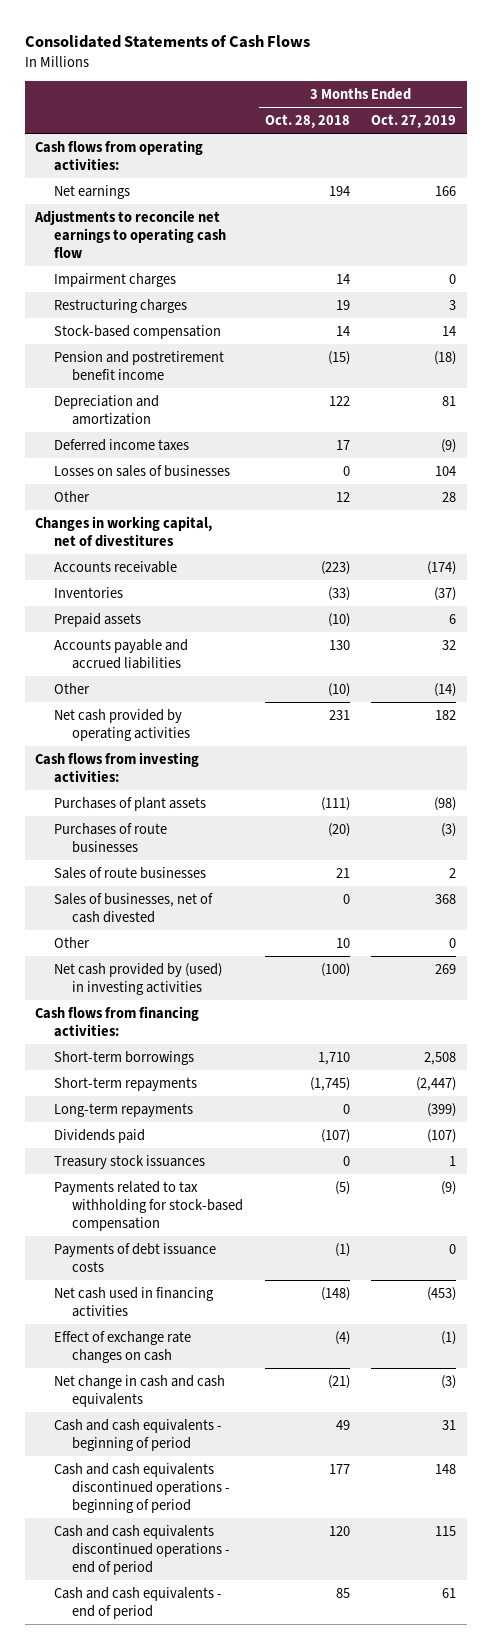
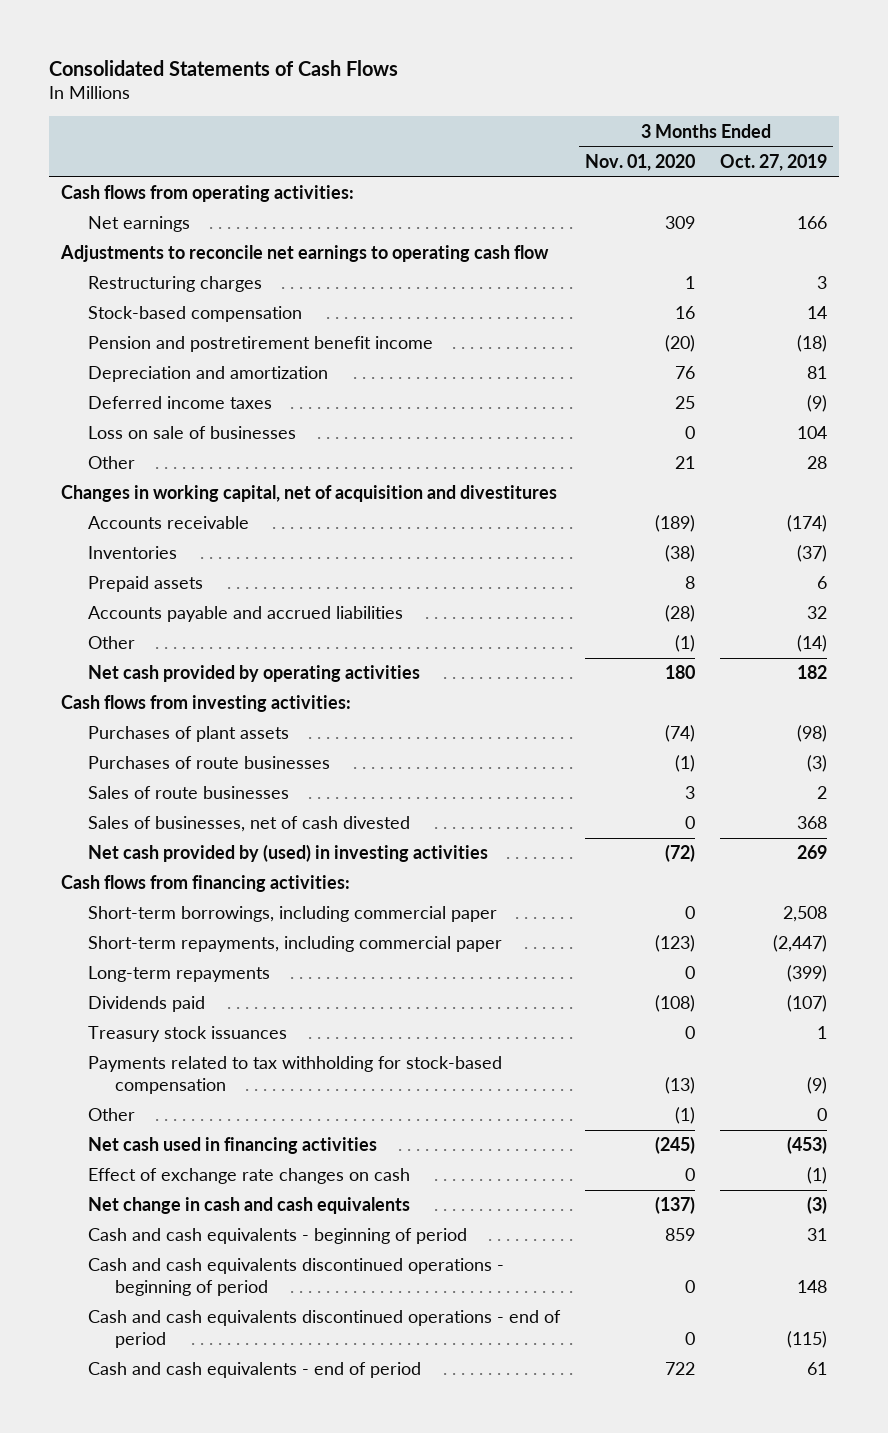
[264,114,350,129] Oct. 28, 2018 -> none
none -> [585,153,696,171] Nov. 01, 2020
[53,272,176,287] Impairment charges -> none
[53,464,230,477] Losses on sales of businesses -> [88,426,297,440] Loss on sale of businesses
[35,515,213,548] Changes in working capital, net of divestitures -> [60,485,557,503] Changes in working capital, net of acquisition and divestitures
[53,1050,194,1065] Short-term borrowings -> [88,906,498,923] Short-term borrowings, including commercial paper
[53,1076,197,1091] Short-term repayments -> [88,936,503,953] Short-term repayments, including commercial paper
[53,1242,216,1273] Payments of debt issuance costs -> none
[53,936,90,948] Other -> [88,1108,136,1122] Other
[435,1525,457,1536] 115 -> [786,1331,827,1349] (115)

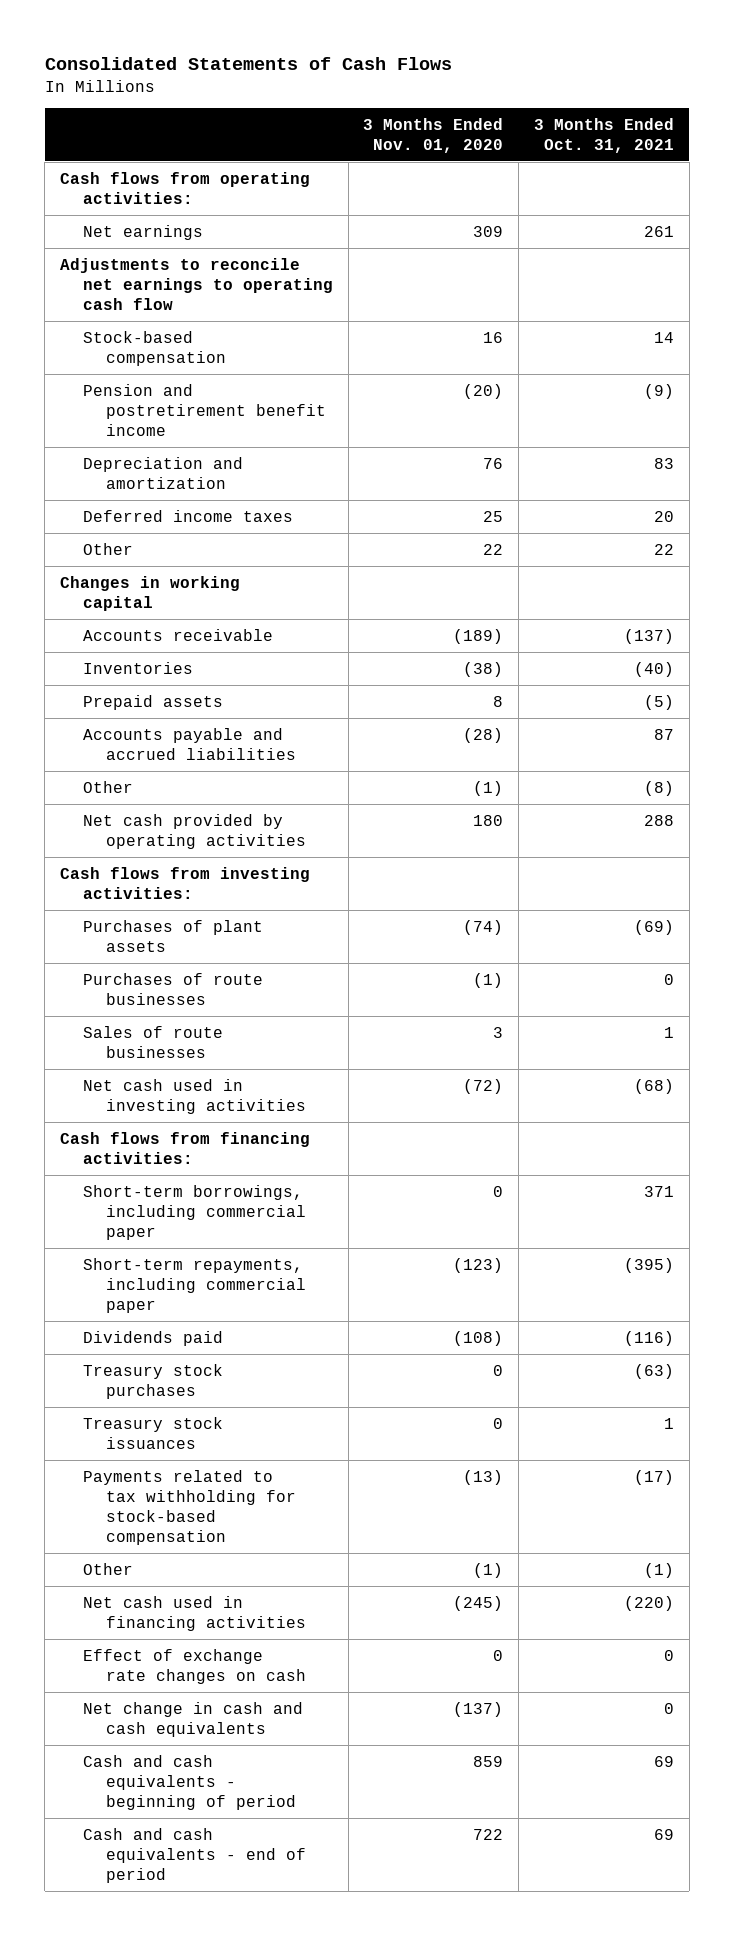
[719,153,827,171] Oct. 27, 2019 -> none
none -> [533,117,674,153] 3 Months Ended Oct. 31, 2021
[88,276,263,293] Restructuring charges -> none
[88,426,297,440] Loss on sale of businesses -> none
[675,456,696,470] 21 -> [483,543,504,555] 22
[60,485,557,503] Changes in working capital, net of acquisition and divestitures -> [60,575,241,611] Changes in working capital
[88,816,411,833] Sales of businesses, net of cash divested -> none
[88,844,489,863] Net cash provided by (used) in investing activities -> [83,1078,307,1114] Net cash used in investing activities
[88,966,271,983] Long-term repayments -> none
none -> [83,1363,224,1399] Treasury stock purchases
[88,1258,505,1297] Cash and cash equivalents discontinued operations - beginning of period -> none
[88,1310,562,1349] Cash and cash equivalents discontinued operations - end of period -> none

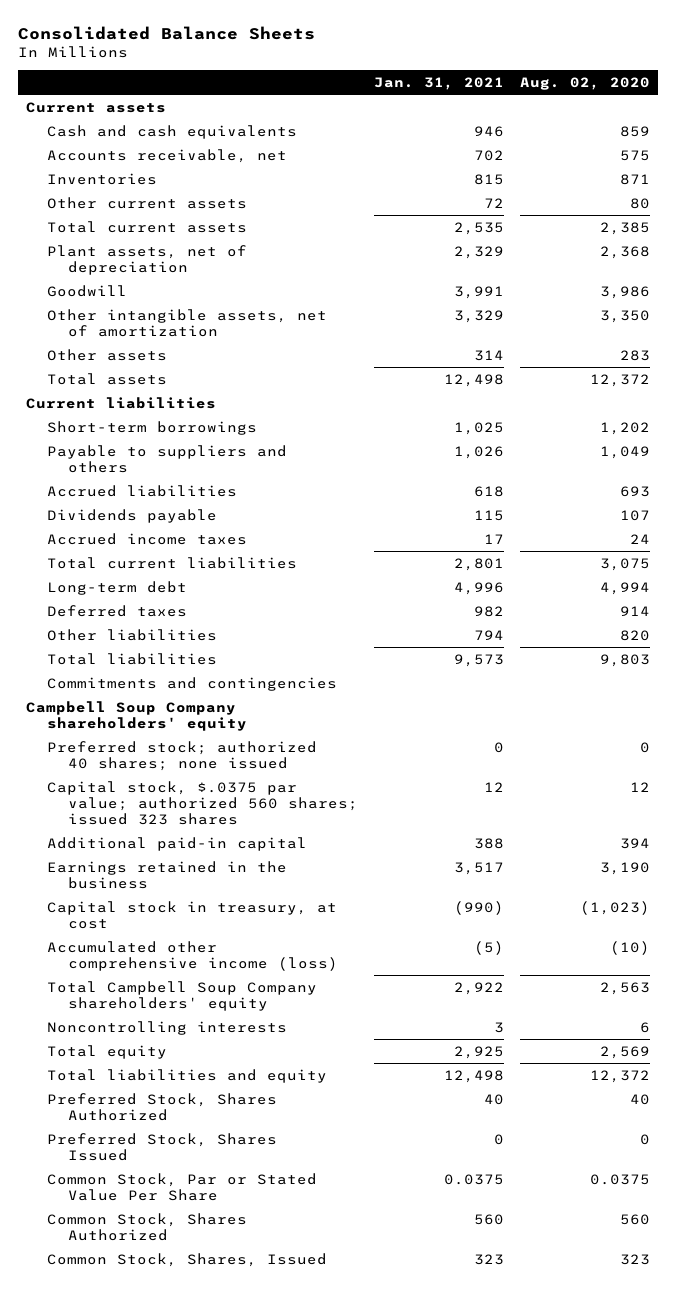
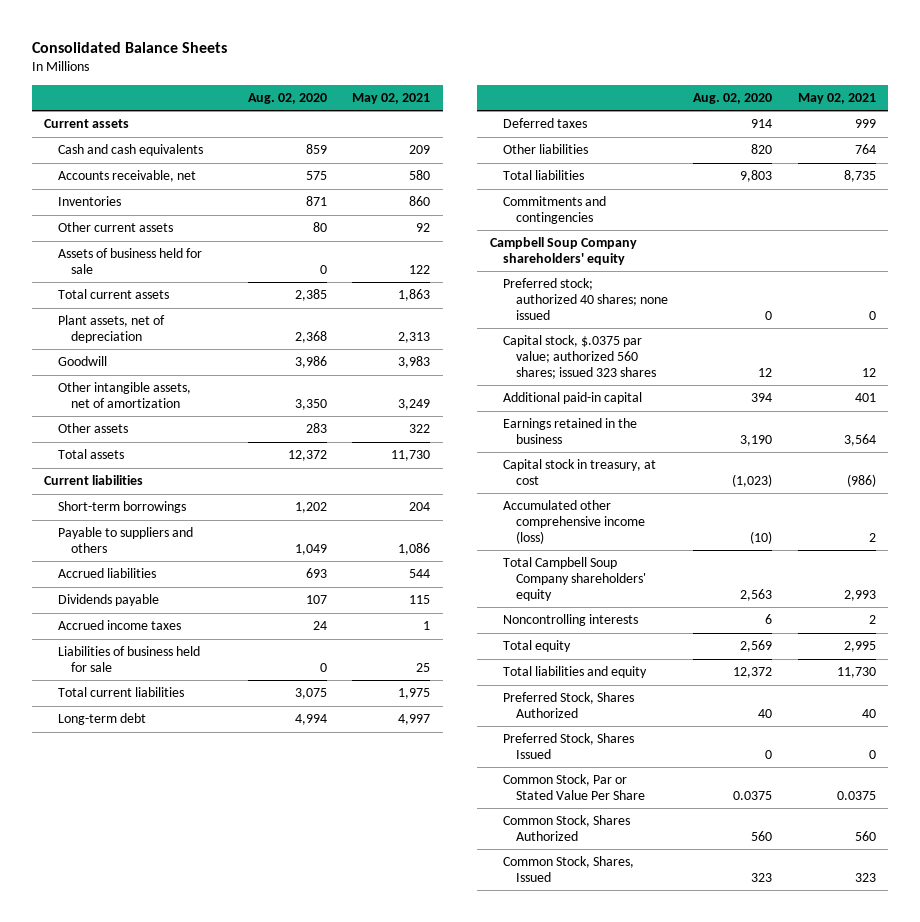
[373,77,504,91] Jan. 31, 2021 -> none
none -> [352,92,431,104] May 02, 2021
none -> [57,248,202,274] Assets of business held for sale
none -> [57,646,200,672] Liabilities of business held for sale

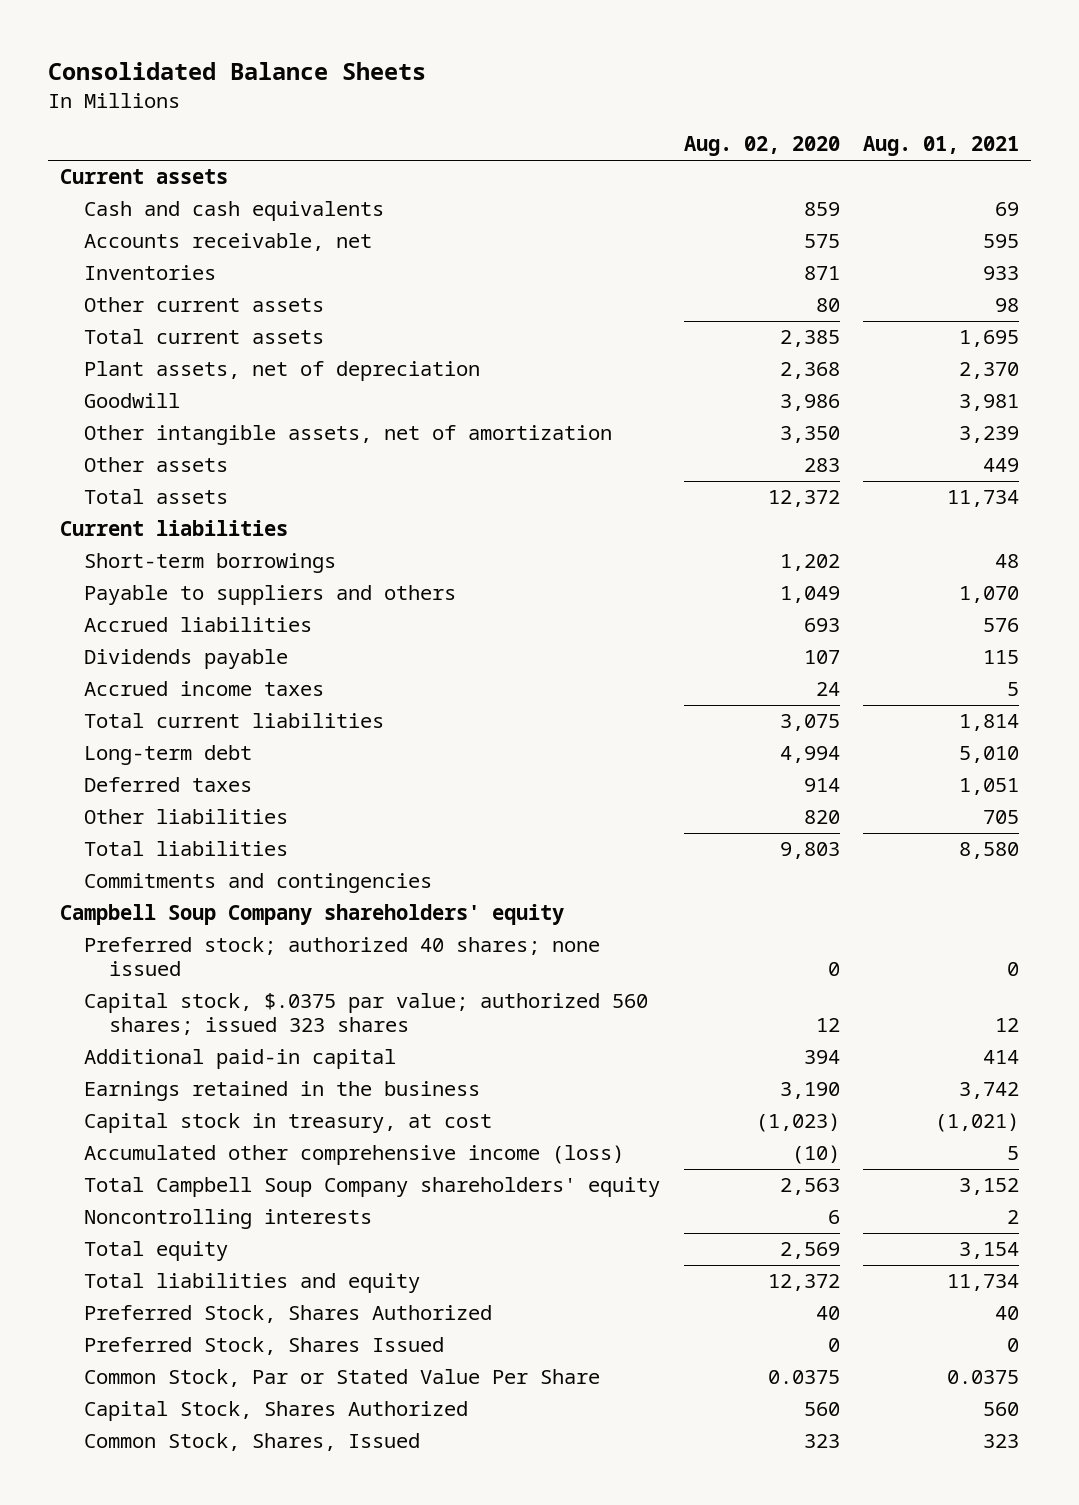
[352,92,431,104] May 02, 2021 -> none
none -> [863,136,1020,157] Aug. 01, 2021
[57,248,202,274] Assets of business held for sale -> none
[57,646,200,672] Liabilities of business held for sale -> none
[502,815,630,841] Common Stock, Shares Authorized -> [84,1401,469,1422] Capital Stock, Shares Authorized

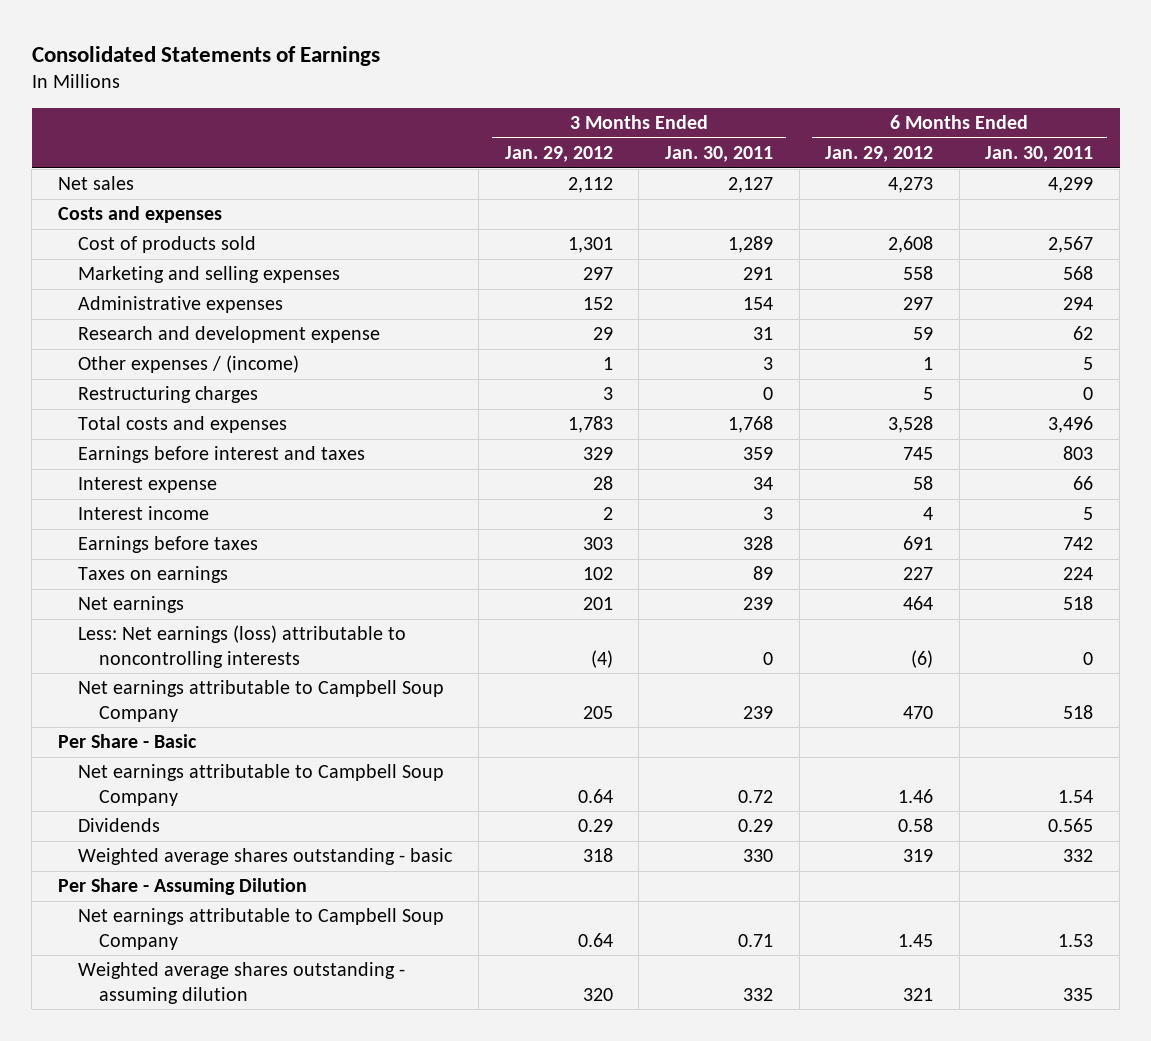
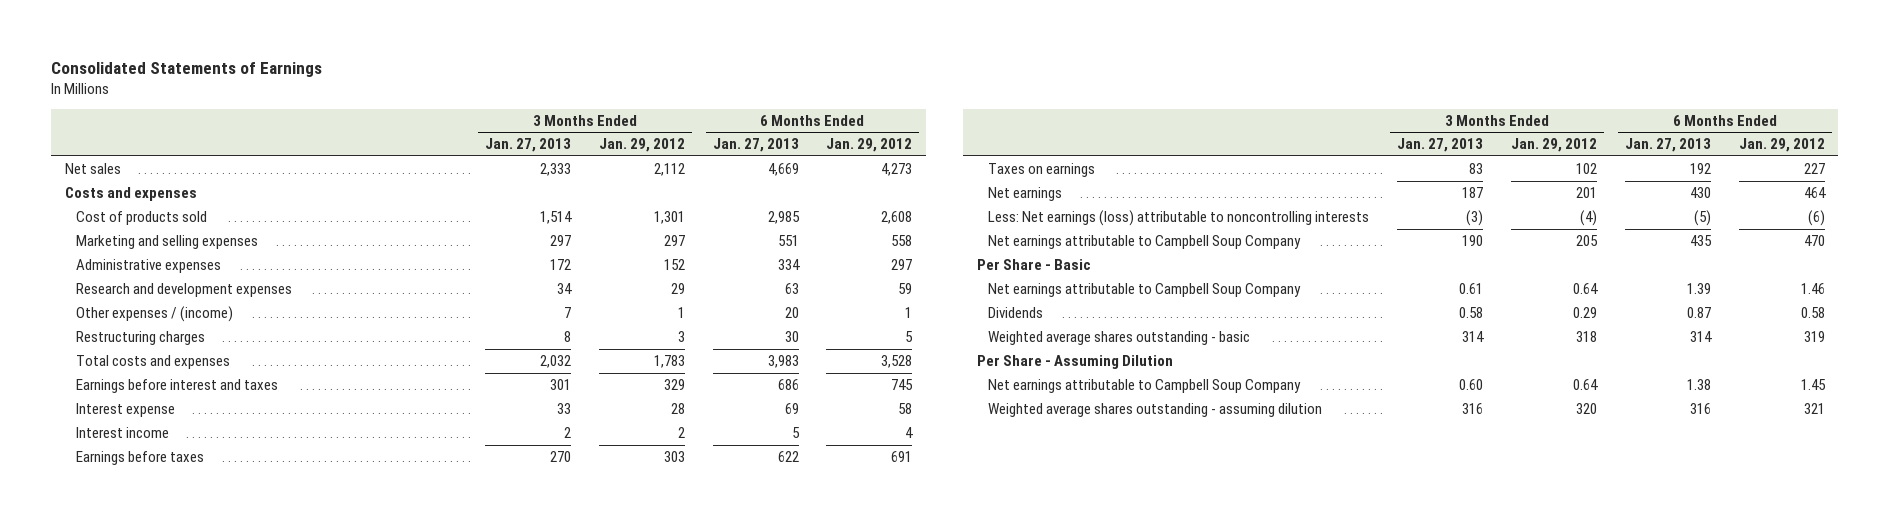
[664,145,773,162] Jan. 30, 2011 -> none
[985,145,1094,162] Jan. 30, 2011 -> none
none -> [484,138,571,153] Jan. 27, 2013
none -> [712,138,799,153] Jan. 27, 2013
[78,326,381,344] Research and development expense -> [76,283,293,298] Research and development expenses

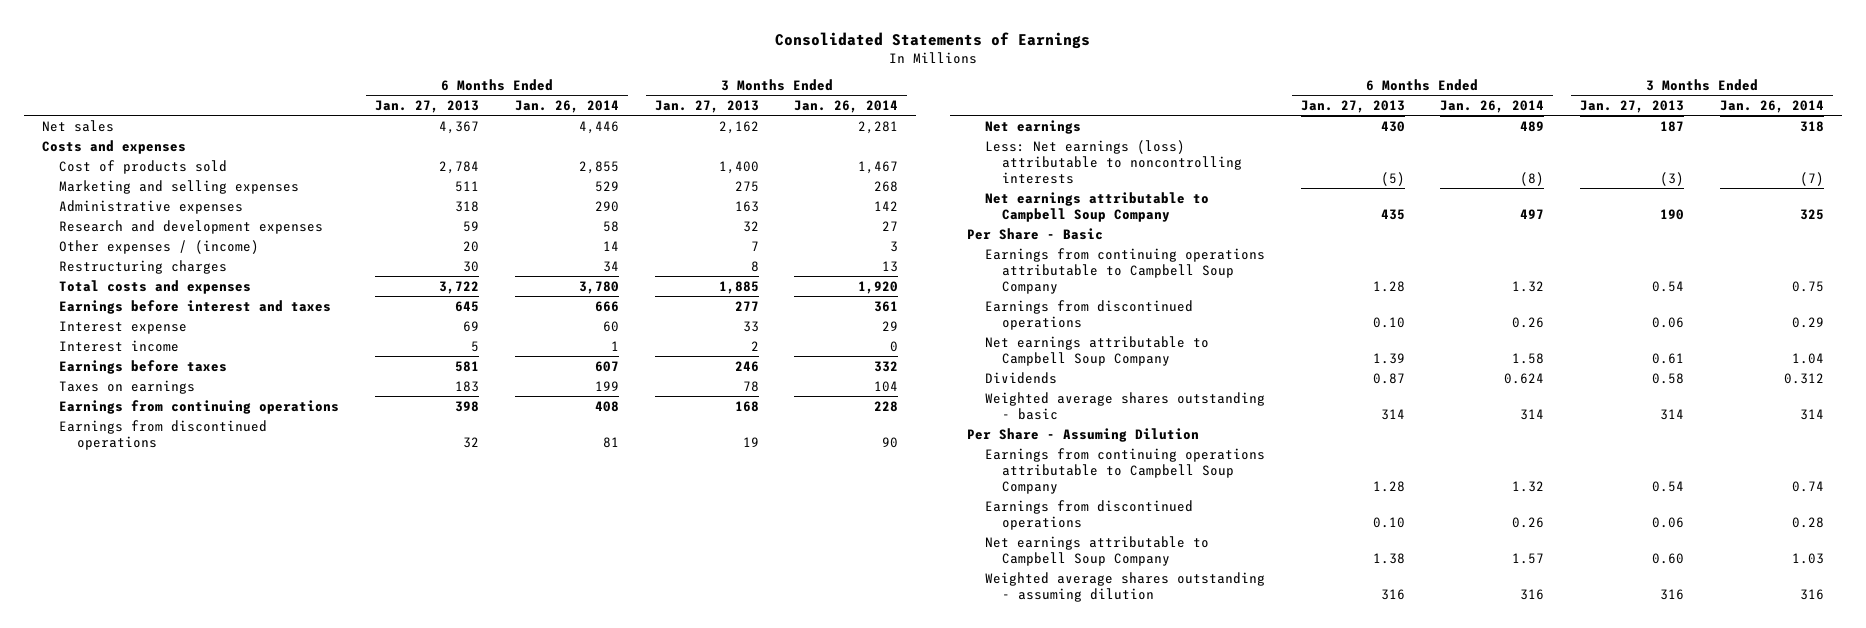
[598,138,685,153] Jan. 29, 2012 -> none
[826,138,913,153] Jan. 29, 2012 -> none
none -> [514,100,619,114] Jan. 26, 2014
none -> [794,100,899,114] Jan. 26, 2014
[539,163,571,177] 2,333 -> [718,120,759,134] 2,162
[767,163,799,177] 4,669 -> [439,120,480,134] 4,367
[539,211,572,225] 1,514 -> [718,160,759,174] 1,400
[767,211,800,225] 2,985 -> [439,160,480,174] 2,784
[549,235,571,247] 297 -> [734,180,759,192] 275
[777,235,799,247] 551 -> [455,180,480,192] 511
[549,259,571,271] 172 -> [734,200,759,212] 163
[777,259,800,271] 334 -> [455,200,480,212] 318
[556,283,572,295] 34 -> [742,220,759,232] 32
[784,283,799,295] 63 -> [463,220,480,232] 59
[539,355,571,369] 2,032 -> [718,280,759,294] 1,885
[767,355,799,369] 3,983 -> [439,280,480,294] 3,722
[549,379,571,391] 301 -> [734,300,759,311] 277
[777,379,799,391] 686 -> [455,300,480,312] 645
[549,451,571,463] 270 -> [734,360,759,372] 246
[777,451,799,463] 622 -> [455,360,480,372] 581
[1469,163,1484,175] 83 -> [742,380,759,392] 78
[1689,163,1711,175] 192 -> [455,380,480,392] 183
none -> [59,399,340,414] Earnings from continuing operations
none -> [59,419,268,450] Earnings from discontinued operations
none -> [984,247,1265,294] Earnings from continuing operations attributable to Campbell Soup Company
none -> [984,299,1193,330] Earnings from discontinued operations
none -> [984,447,1265,494] Earnings from continuing operations attributable to Campbell Soup Company
none -> [984,499,1193,530] Earnings from discontinued operations

